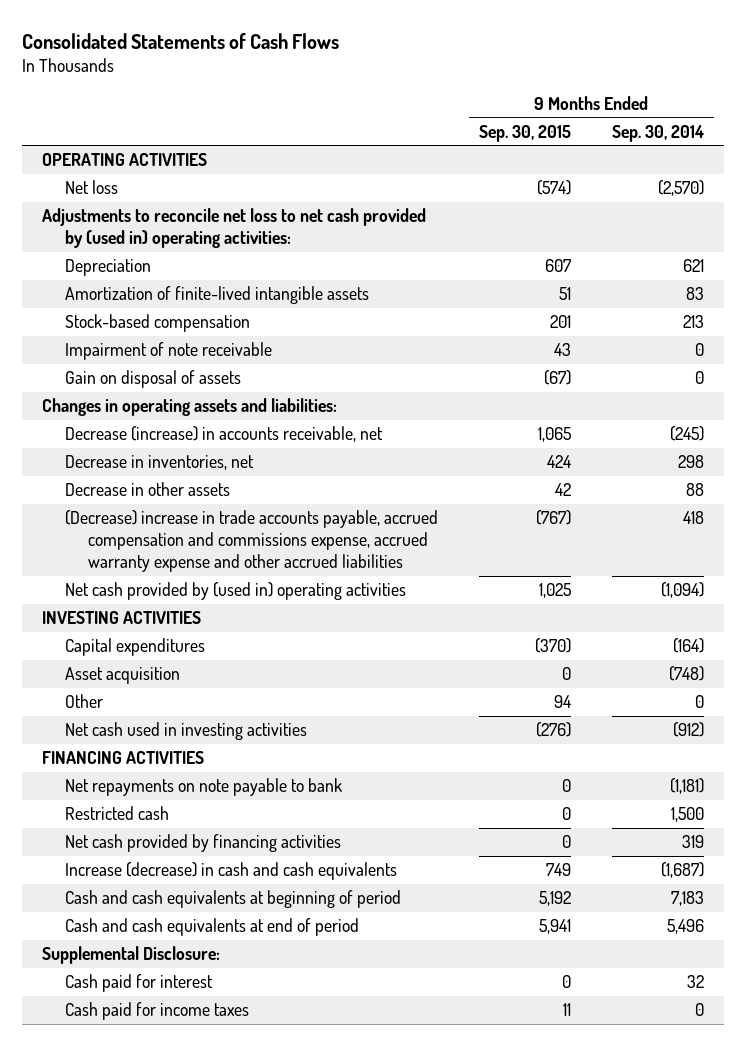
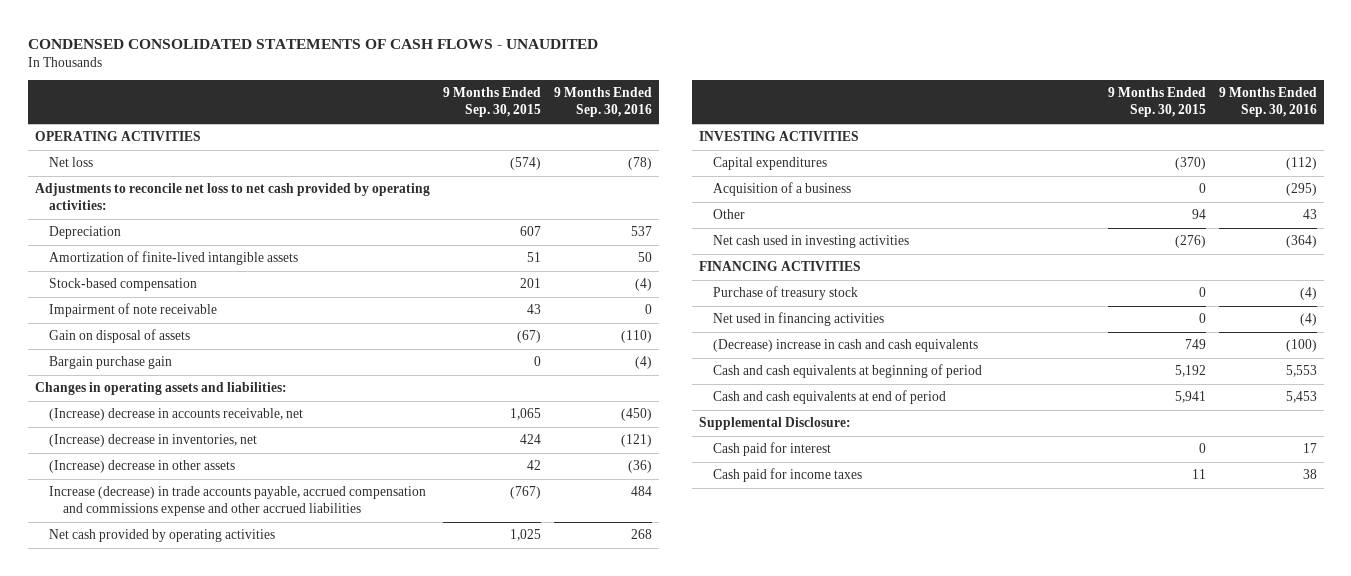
[21,32,339,49] Consolidated Statements of Cash Flows -> [27,38,598,49] CONDENSED CONSOLIDATED STATEMENTS OF CASH FLOWS - UNAUDITED
[611,124,704,142] Sep. 30, 2014 -> none
none -> [554,87,653,118] 9 Months Ended Sep. 30, 2016
[42,208,427,249] Adjustments to reconcile net loss to net cash provided by (used in) operating activities: -> [34,183,430,211] Adjustments to reconcile net loss to net cash provided by operating activities:
none -> [48,356,172,370] Bargain purchase gain
[65,426,384,443] Decrease (increase) in accounts receivable, net -> [48,408,303,422] (Increase) decrease in accounts receivable, net
[65,455,255,471] Decrease in inventories, net -> [48,434,257,448] (Increase) decrease in inventories, net
[65,482,231,497] Decrease in other assets -> [48,460,235,474] (Increase) decrease in other assets
[65,510,439,572] (Decrease) increase in trade accounts payable, accrued compensation and commissions expense, accrued warranty expense and other accrued liabilities -> [48,486,426,517] Increase (decrease) in trade accounts payable, accrued compensation and commissions expense and other accrued liabilities
[65,582,407,601] Net cash provided by (used in) operating activities -> [48,529,275,543] Net cash provided by operating activities
[65,667,181,685] Asset acquisition -> none
none -> [713,182,852,197] Acquisition of a business
[65,778,343,797] Net repayments on note payable to bank -> none
[65,806,170,821] Restricted cash -> none
[65,834,342,853] Net cash provided by financing activities -> none
none -> [713,286,859,301] Purchase of treasury stock
none -> [713,312,885,327] Net used in financing activities
[65,862,398,881] Increase (decrease) in cash and cash equivalents -> [713,339,979,353] (Decrease) increase in cash and cash equivalents

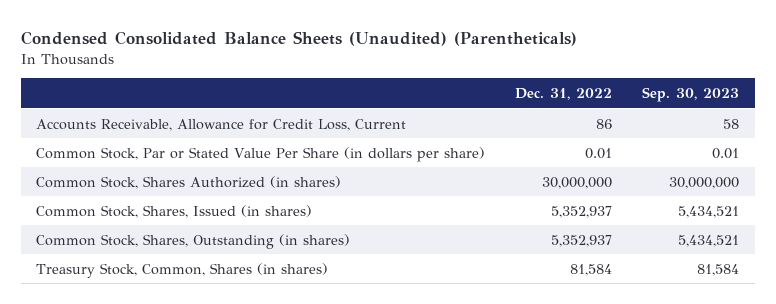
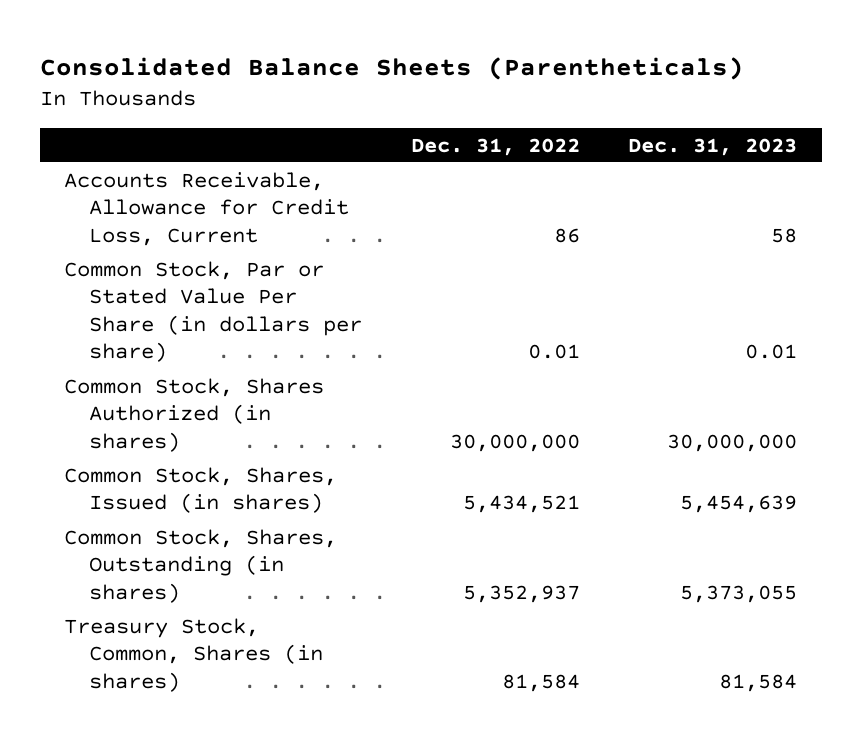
[21,30,578,46] Condensed Consolidated Balance Sheets (Unaudited) (Parentheticals) -> [40,56,745,80] Consolidated Balance Sheets (Parentheticals)
[642,86,740,102] Sep. 30, 2023 -> none
none -> [628,137,798,156] Dec. 31, 2023
[551,205,613,218] 5,352,937 -> [462,495,580,514] 5,434,521

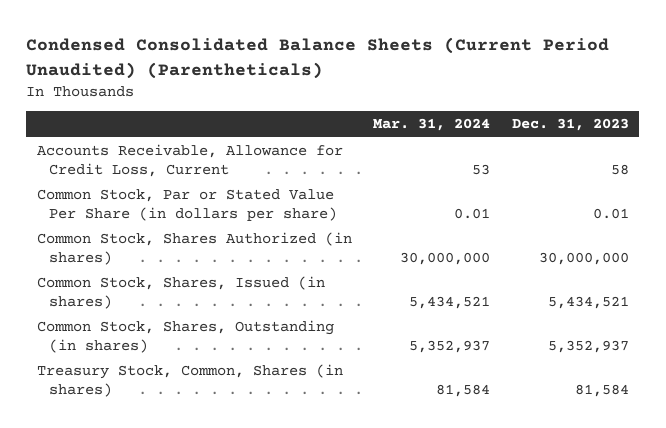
[40,56,745,80] Consolidated Balance Sheets (Parentheticals) -> [26,37,610,79] Condensed Consolidated Balance Sheets (Current Period Unaudited) (Parentheticals)
[410,137,580,156] Dec. 31, 2022 -> none
none -> [373,118,491,132] Mar. 31, 2024
[680,495,798,514] 5,454,639 -> [547,295,629,309] 5,434,521
[680,584,798,603] 5,373,055 -> [547,339,629,353] 5,352,937

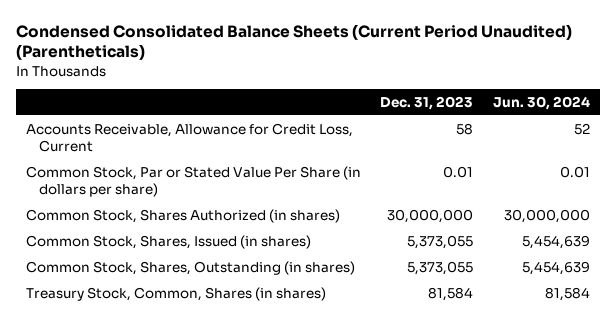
[373,118,491,132] Mar. 31, 2024 -> none
none -> [493,95,591,110] Jun. 30, 2024
[547,295,629,309] 5,434,521 -> [407,234,474,249] 5,373,055
[547,339,629,353] 5,352,937 -> [407,260,474,275] 5,373,055

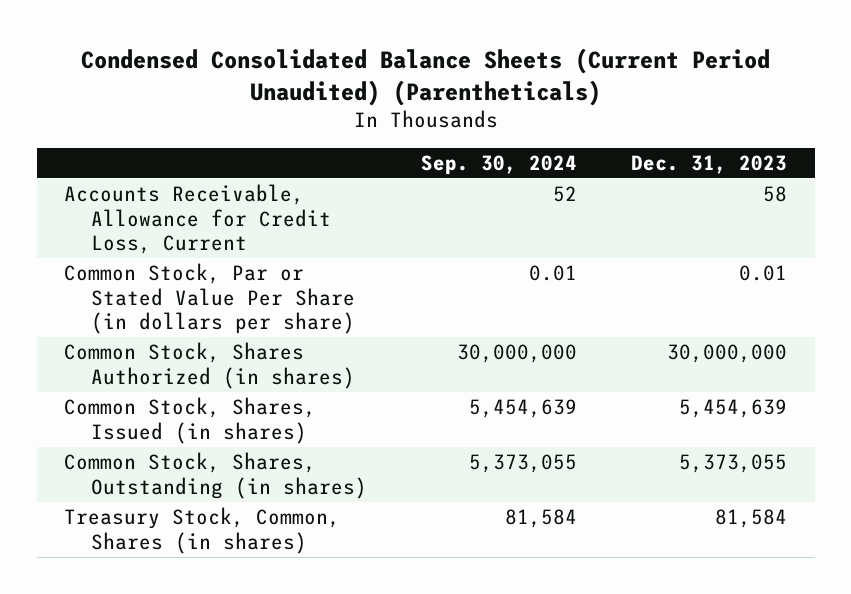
[493,95,591,110] Jun. 30, 2024 -> none
none -> [421,154,578,175] Sep. 30, 2024
[407,234,474,249] 5,373,055 -> [679,399,788,419] 5,454,639

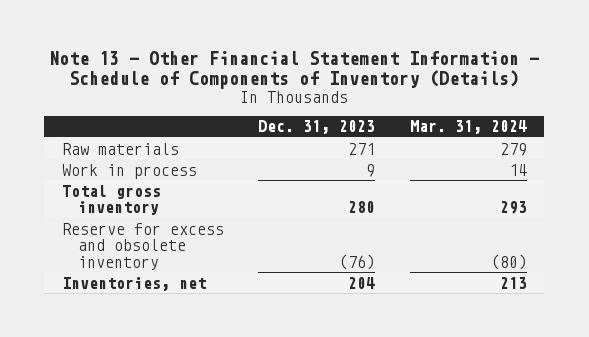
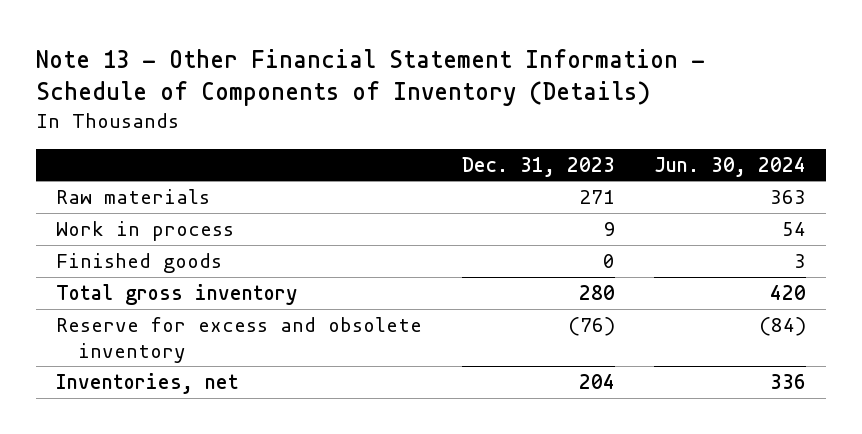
[409,120,527,135] Mar. 31, 2024 -> none
none -> [654,156,807,177] Jun. 30, 2024
none -> [55,252,222,273] Finished goods

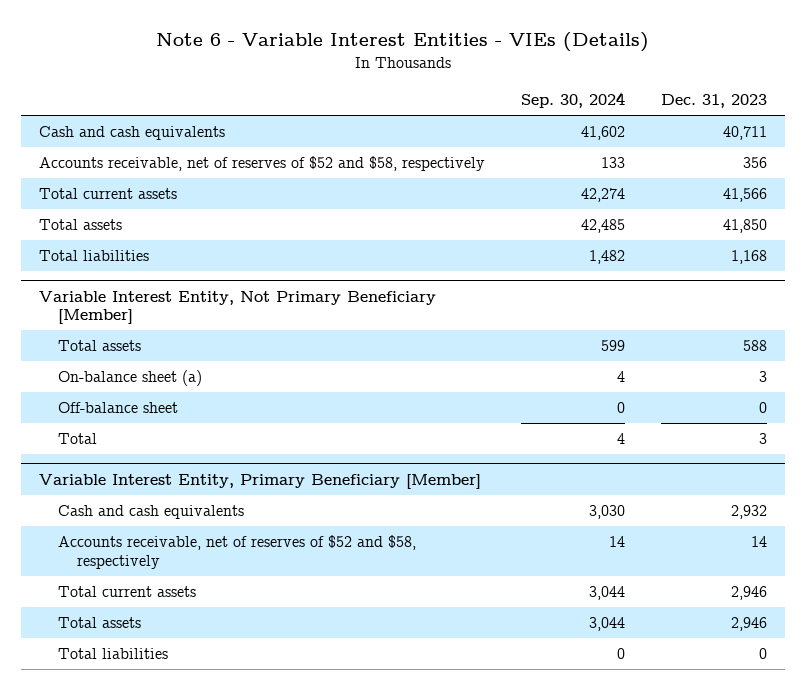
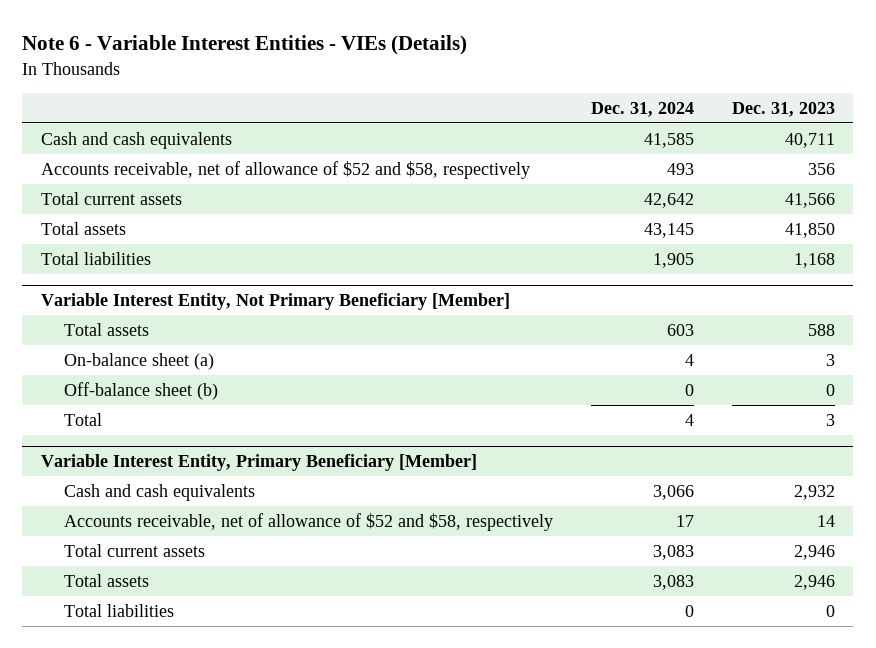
[521,91,626,108] Sep. 30, 2024 -> none
none -> [590,101,694,117] Dec. 31, 2024
[39,156,486,172] Accounts receivable, net of reserves of $52 and $58, respectively -> [41,160,531,179] Accounts receivable, net of allowance of $52 and $58, respectively
[57,402,178,414] Off-balance sheet -> [64,381,219,400] Off-balance sheet (b)
[57,535,416,569] Accounts receivable, net of reserves of $52 and $58, respectively -> [64,512,554,531] Accounts receivable, net of allowance of $52 and $58, respectively

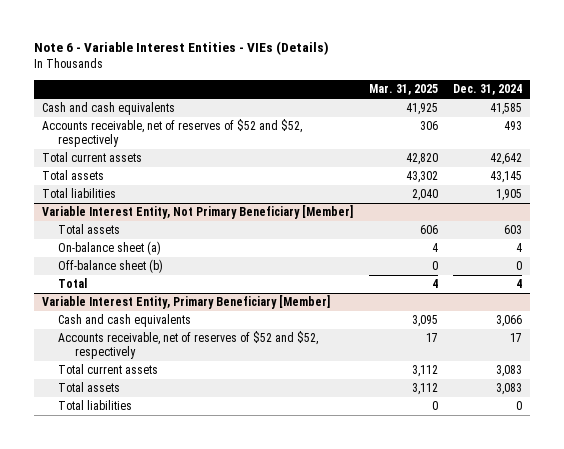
[731,101,835,117] Dec. 31, 2023 -> none
none -> [368,84,438,96] Mar. 31, 2025
[41,160,531,179] Accounts receivable, net of allowance of $52 and $58, respectively -> [41,119,302,148] Accounts receivable, net of reserves of $52 and $52, respectively
[64,512,554,531] Accounts receivable, net of allowance of $52 and $58, respectively -> [58,331,319,360] Accounts receivable, net of reserves of $52 and $52, respectively

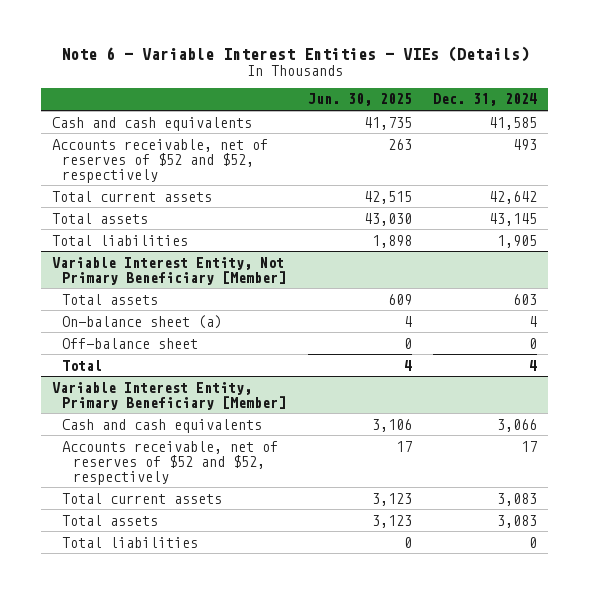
[368,84,438,96] Mar. 31, 2025 -> none
none -> [307,93,412,107] Jun. 30, 2025
[58,259,164,274] Off-balance sheet (b) -> [62,337,199,349] Off-balance sheet

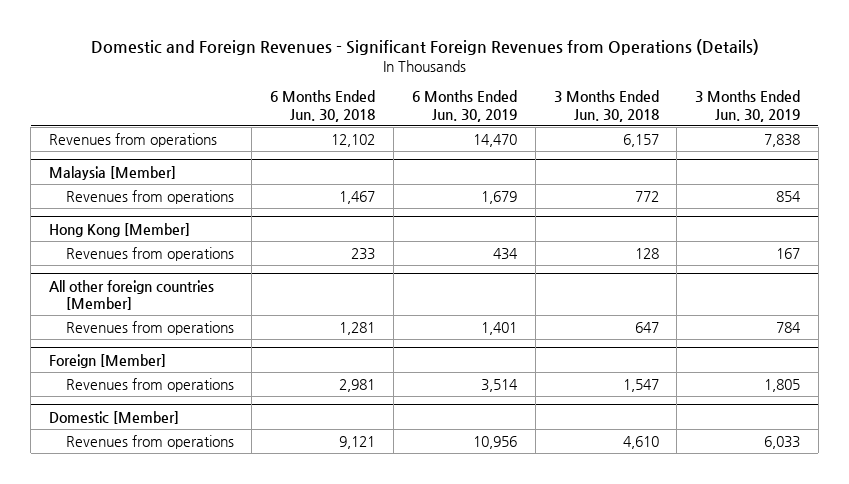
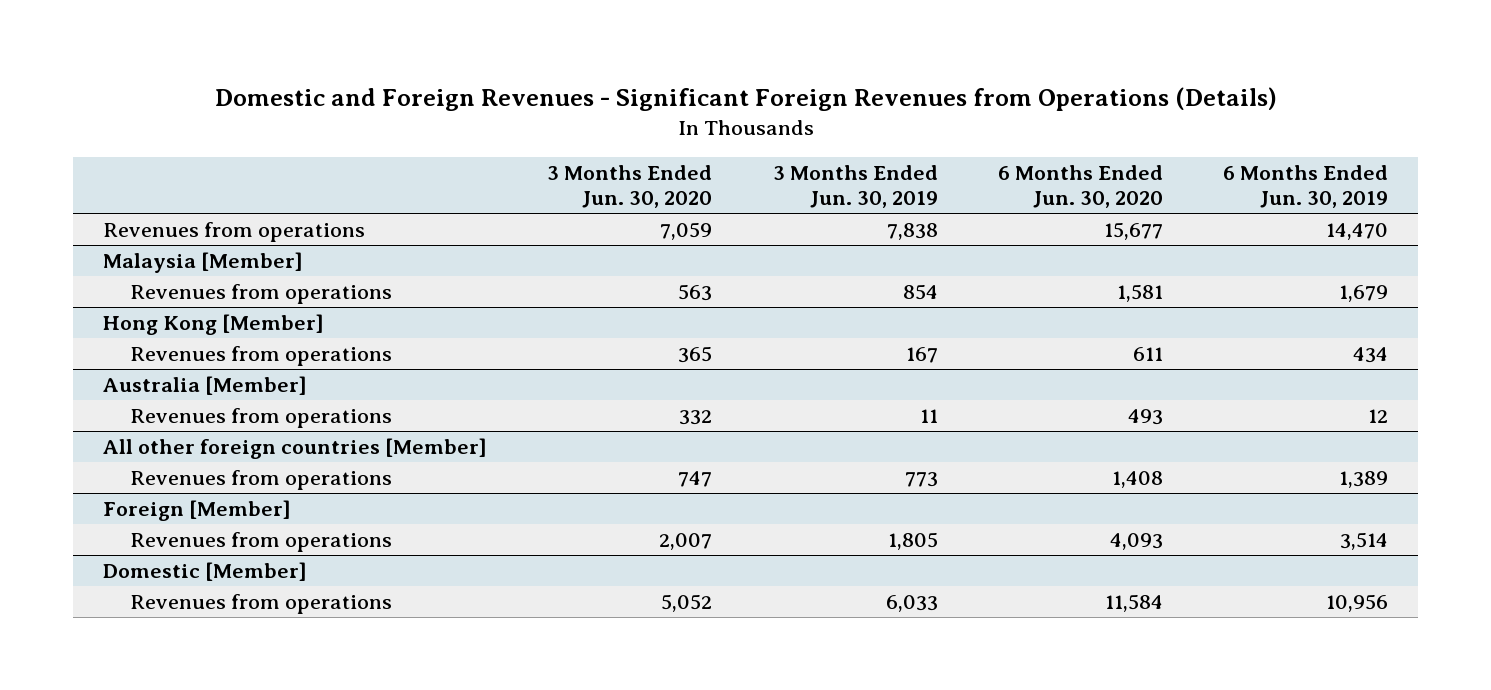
[270,90,376,122] 6 Months Ended Jun. 30, 2018 -> none
[553,90,659,122] 3 Months Ended Jun. 30, 2018 -> none
none -> [547,164,713,209] 3 Months Ended Jun. 30, 2020
none -> [997,164,1163,209] 6 Months Ended Jun. 30, 2020
none -> [103,375,308,395] Australia [Member]
none -> [129,407,392,428] Revenues from operations
[480,321,517,335] 1,401 -> [1339,470,1389,488] 1,389
[776,321,802,333] 784 -> [904,471,938,487] 773

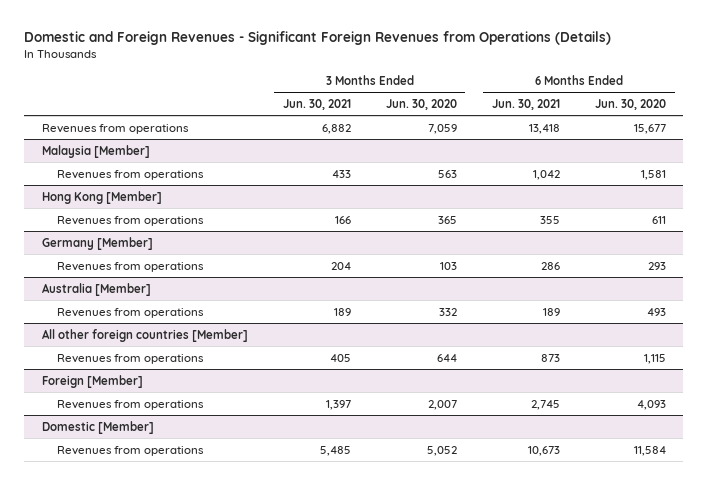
[772,164,938,209] 3 Months Ended Jun. 30, 2019 -> none
[1223,164,1389,209] 6 Months Ended Jun. 30, 2019 -> none
none -> [282,98,351,110] Jun. 30, 2021
none -> [491,98,560,110] Jun. 30, 2021
none -> [41,236,153,250] Germany [Member]
none -> [56,261,204,272] Revenues from operations
[678,470,713,487] 747 -> [436,353,457,362] 644
[1111,470,1163,488] 1,408 -> [643,353,666,364] 1,115

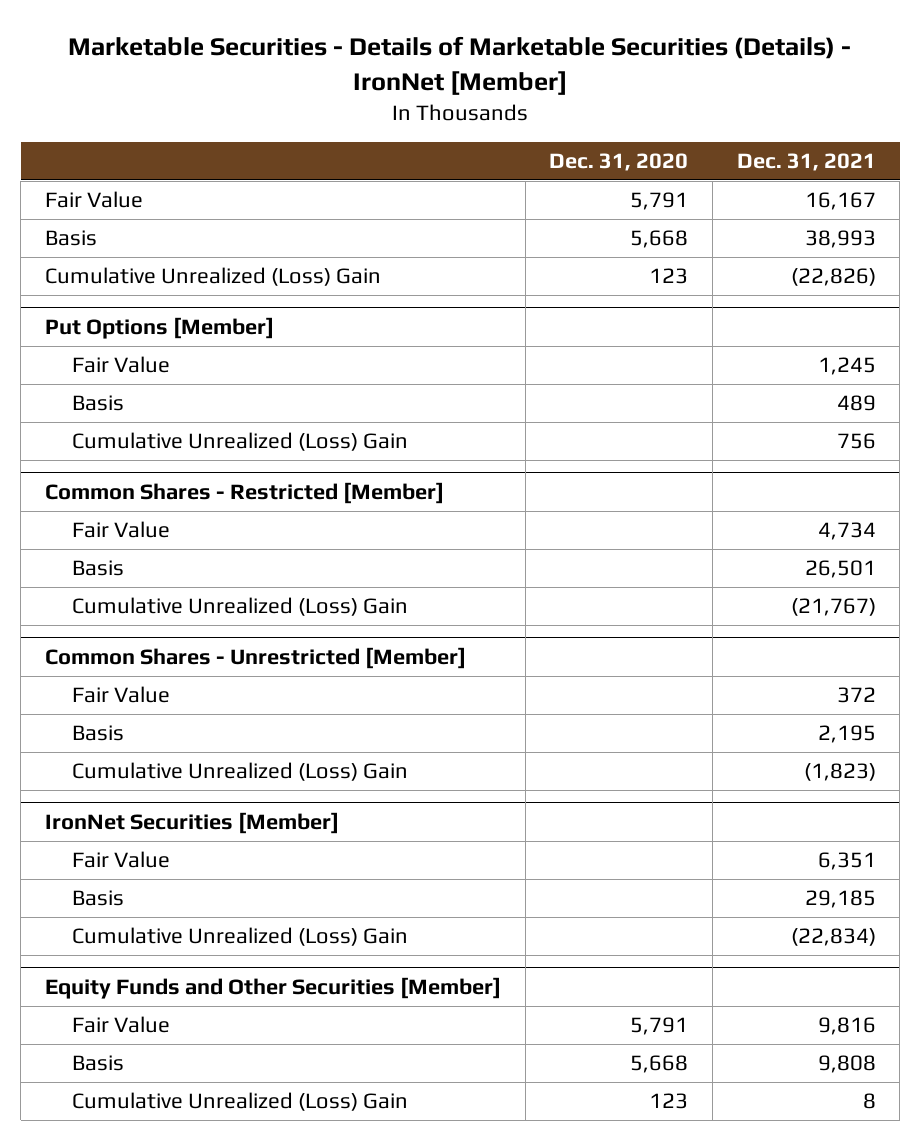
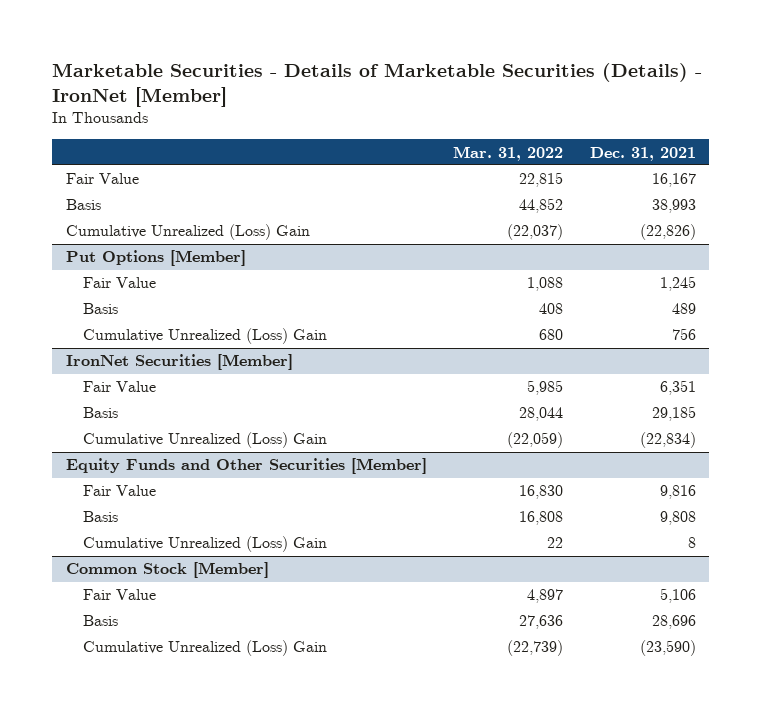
[549,153,689,172] Dec. 31, 2020 -> none
none -> [453,145,564,161] Mar. 31, 2022
[44,482,444,505] Common Shares - Restricted [Member] -> none
[71,521,170,539] Fair Value -> none
[71,560,124,577] Basis -> none
[71,597,408,617] Cumulative Unrealized (Loss) Gain -> none
[44,647,466,670] Common Shares - Unrestricted [Member] -> none
[71,686,170,704] Fair Value -> none
[71,725,124,742] Basis -> none
[71,762,408,782] Cumulative Unrealized (Loss) Gain -> none
none -> [65,562,269,579] Common Stock [Member]
none -> [83,589,157,601] Fair Value
none -> [83,615,119,627] Basis
none -> [83,640,328,657] Cumulative Unrealized (Loss) Gain

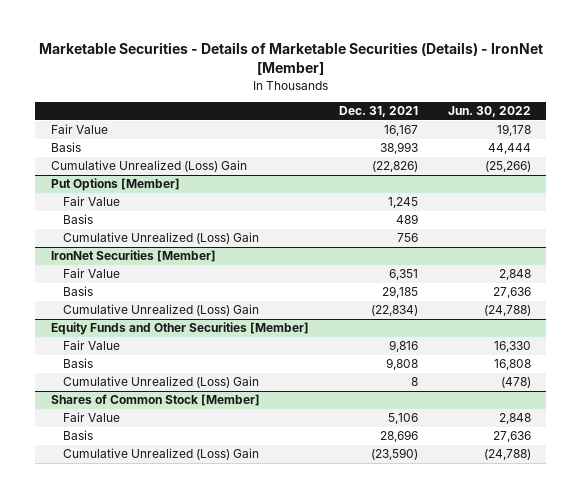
[453,145,564,161] Mar. 31, 2022 -> none
none -> [447,106,531,118] Jun. 30, 2022
[65,562,269,579] Common Stock [Member] -> [50,394,260,407] Shares of Common Stock [Member]

